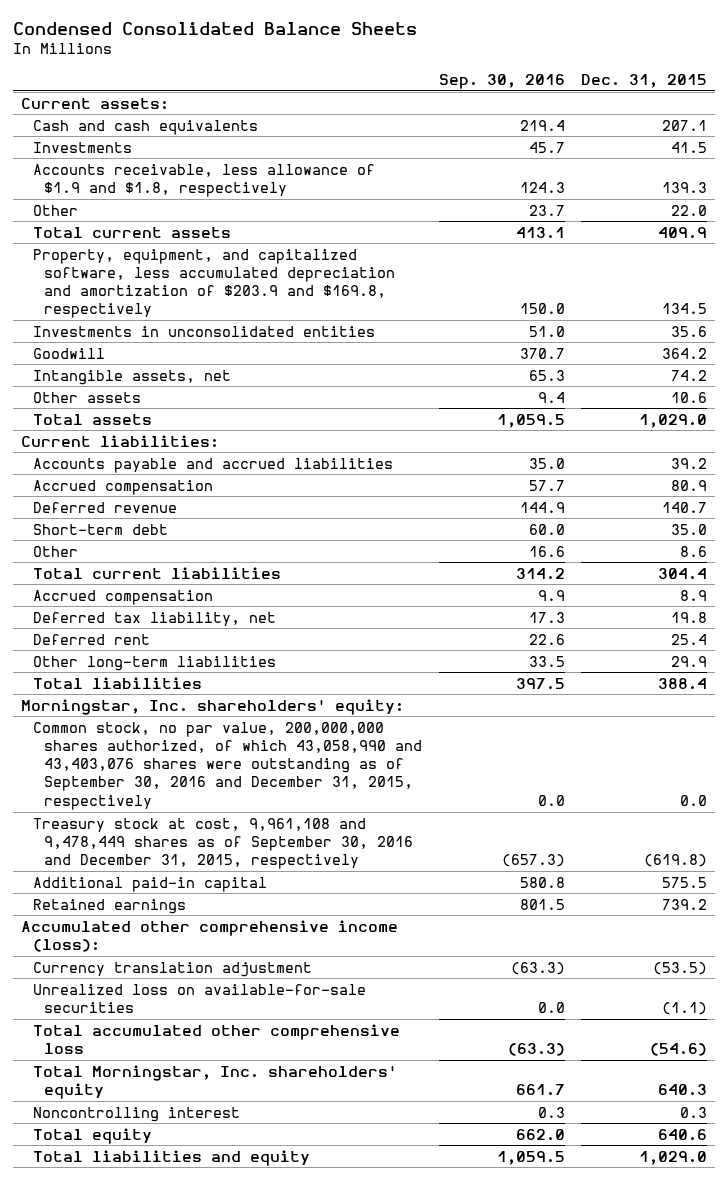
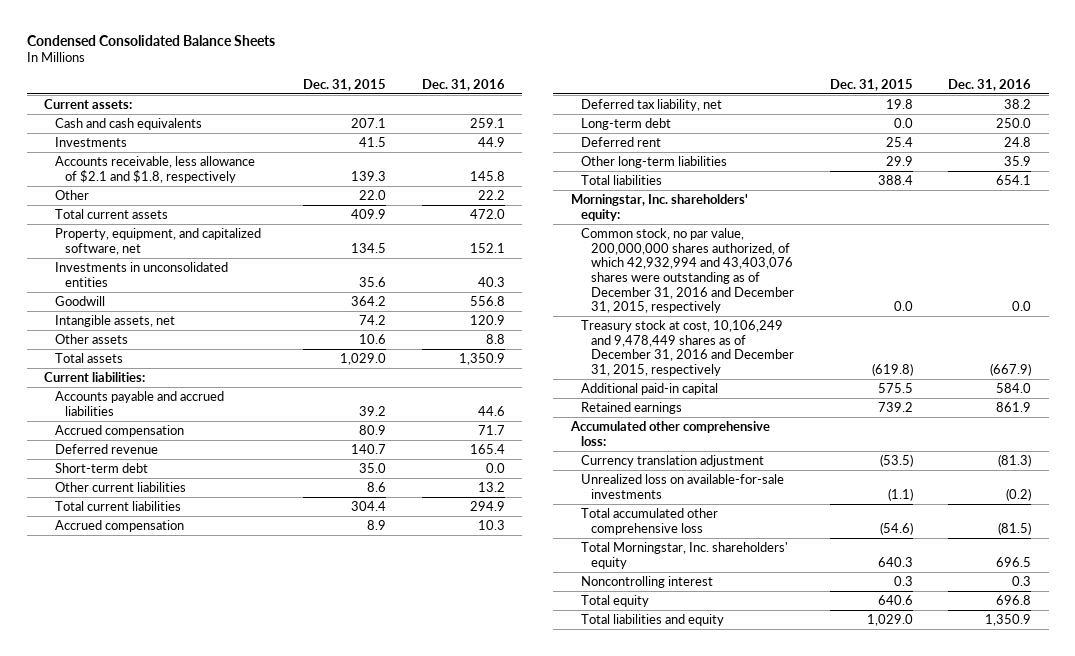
[438,74,565,90] Sep. 30, 2016 -> none
none -> [421,78,505,91] Dec. 31, 2016
[32,163,375,197] Accounts receivable, less allowance of $1.9 and $1.8, respectively -> [54,155,255,183] Accounts receivable, less allowance of $2.1 and $1.8, respectively
[32,248,396,319] Property, equipment, and capitalized software, less accumulated depreciation and amortization of $203.9 and $169.8, respectively -> [54,227,261,255] Property, equipment, and capitalized software, net
[32,545,78,557] Other -> [54,481,186,492] Other current liabilities
none -> [581,117,672,130] Long-term debt
[32,721,423,810] Common stock, no par value, 200,000,000 shares authorized, of which 43,058,990 and 43,403,076 shares were outstanding as of September 30, 2016 and December 31, 2015, respectively -> [581,227,795,314] Common stock, no par value, 200,000,000 shares authorized, of which 42,932,994 and 43,403,076 shares were outstanding as of December 31, 2016 and December 31, 2015, respectively
[32,817,414,870] Treasury stock at cost, 9,961,108 and 9,478,449 shares as of September 30, 2016 and December 31, 2015, respectively -> [581,319,795,377] Treasury stock at cost, 10,106,249 and 9,478,449 shares as of December 31, 2016 and December 31, 2015, respectively
[20,919,398,952] Accumulated other comprehensive income (loss): -> [569,420,770,446] Accumulated other comprehensive loss:
[32,983,366,1013] Unrealized loss on available-for-sale securities -> [581,473,785,499] Unrealized loss on available-for-sale investments

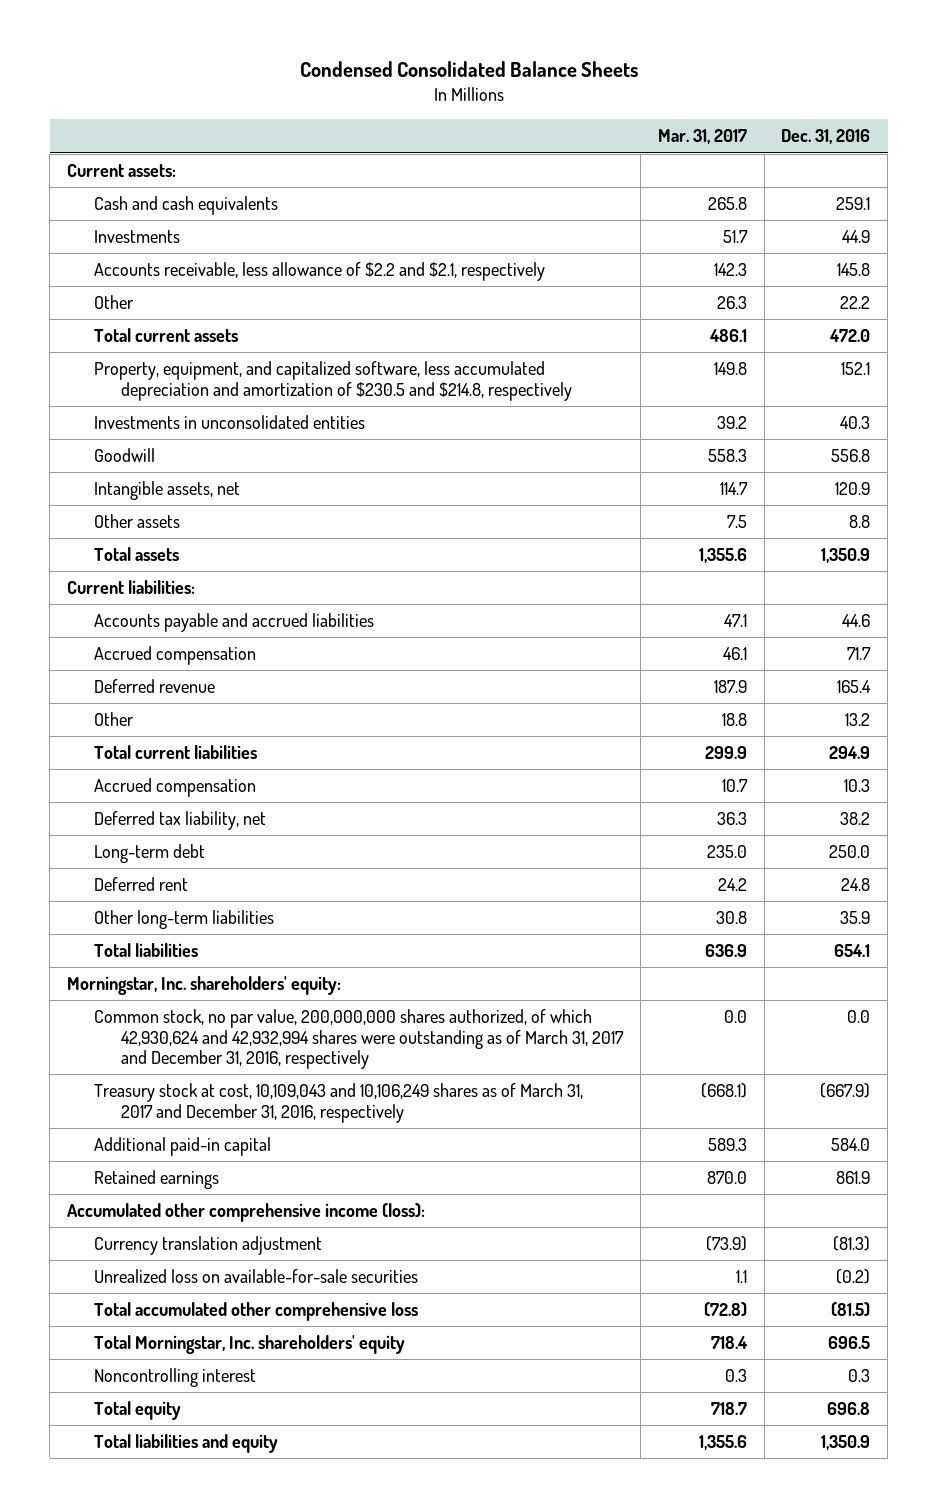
[303,78,387,91] Dec. 31, 2015 -> none
none -> [657,129,747,145] Mar. 31, 2017
[54,155,255,183] Accounts receivable, less allowance of $2.1 and $1.8, respectively -> [94,262,546,282] Accounts receivable, less allowance of $2.2 and $2.1, respectively
[54,227,261,255] Property, equipment, and capitalized software, net -> [94,361,573,401] Property, equipment, and capitalized software, less accumulated depreciation and amortization of $230.5 and $214.8, respectively
[54,462,148,473] Short-term debt -> none
[54,481,186,492] Other current liabilities -> [94,712,135,727] Other
[581,227,795,314] Common stock, no par value, 200,000,000 shares authorized, of which 42,932,994 and 43,403,076 shares were outstanding as of December 31, 2016 and December 31, 2015, respectively -> [94,1009,625,1070] Common stock, no par value, 200,000,000 shares authorized, of which 42,930,624 and 42,932,994 shares were outstanding as of March 31, 2017 and December 31, 2016, respectively
[581,319,795,377] Treasury stock at cost, 10,106,249 and 9,478,449 shares as of December 31, 2016 and December 31, 2015, respectively -> [94,1083,584,1123] Treasury stock at cost, 10,109,043 and 10,106,249 shares as of March 31, 2017 and December 31, 2016, respectively
[569,420,770,446] Accumulated other comprehensive loss: -> [67,1203,426,1223] Accumulated other comprehensive income (loss):
[581,473,785,499] Unrealized loss on available-for-sale investments -> [94,1269,419,1284] Unrealized loss on available-for-sale securities

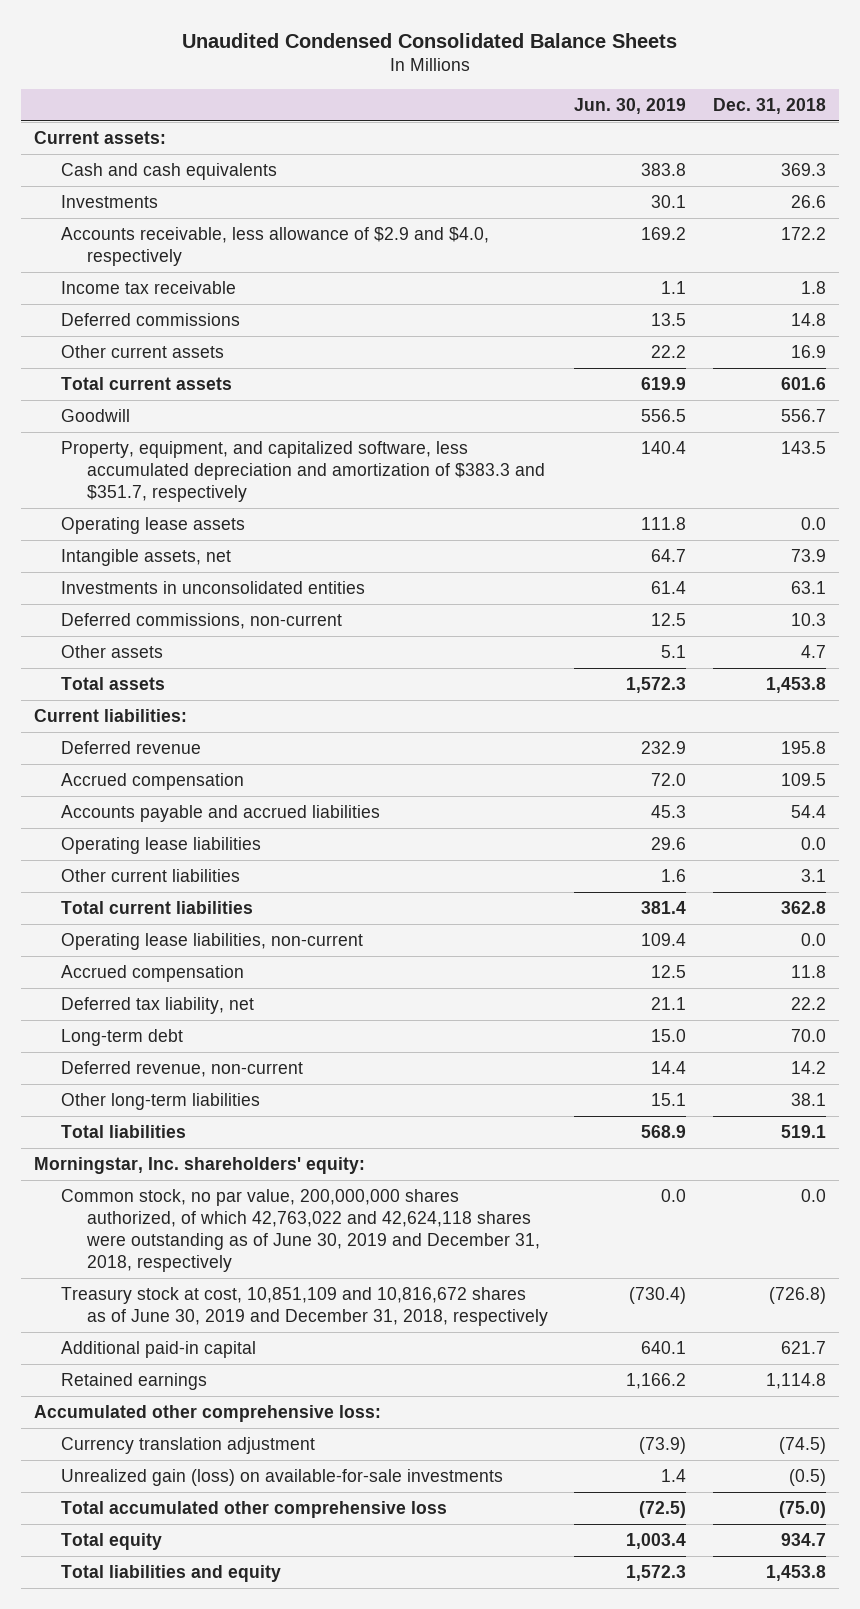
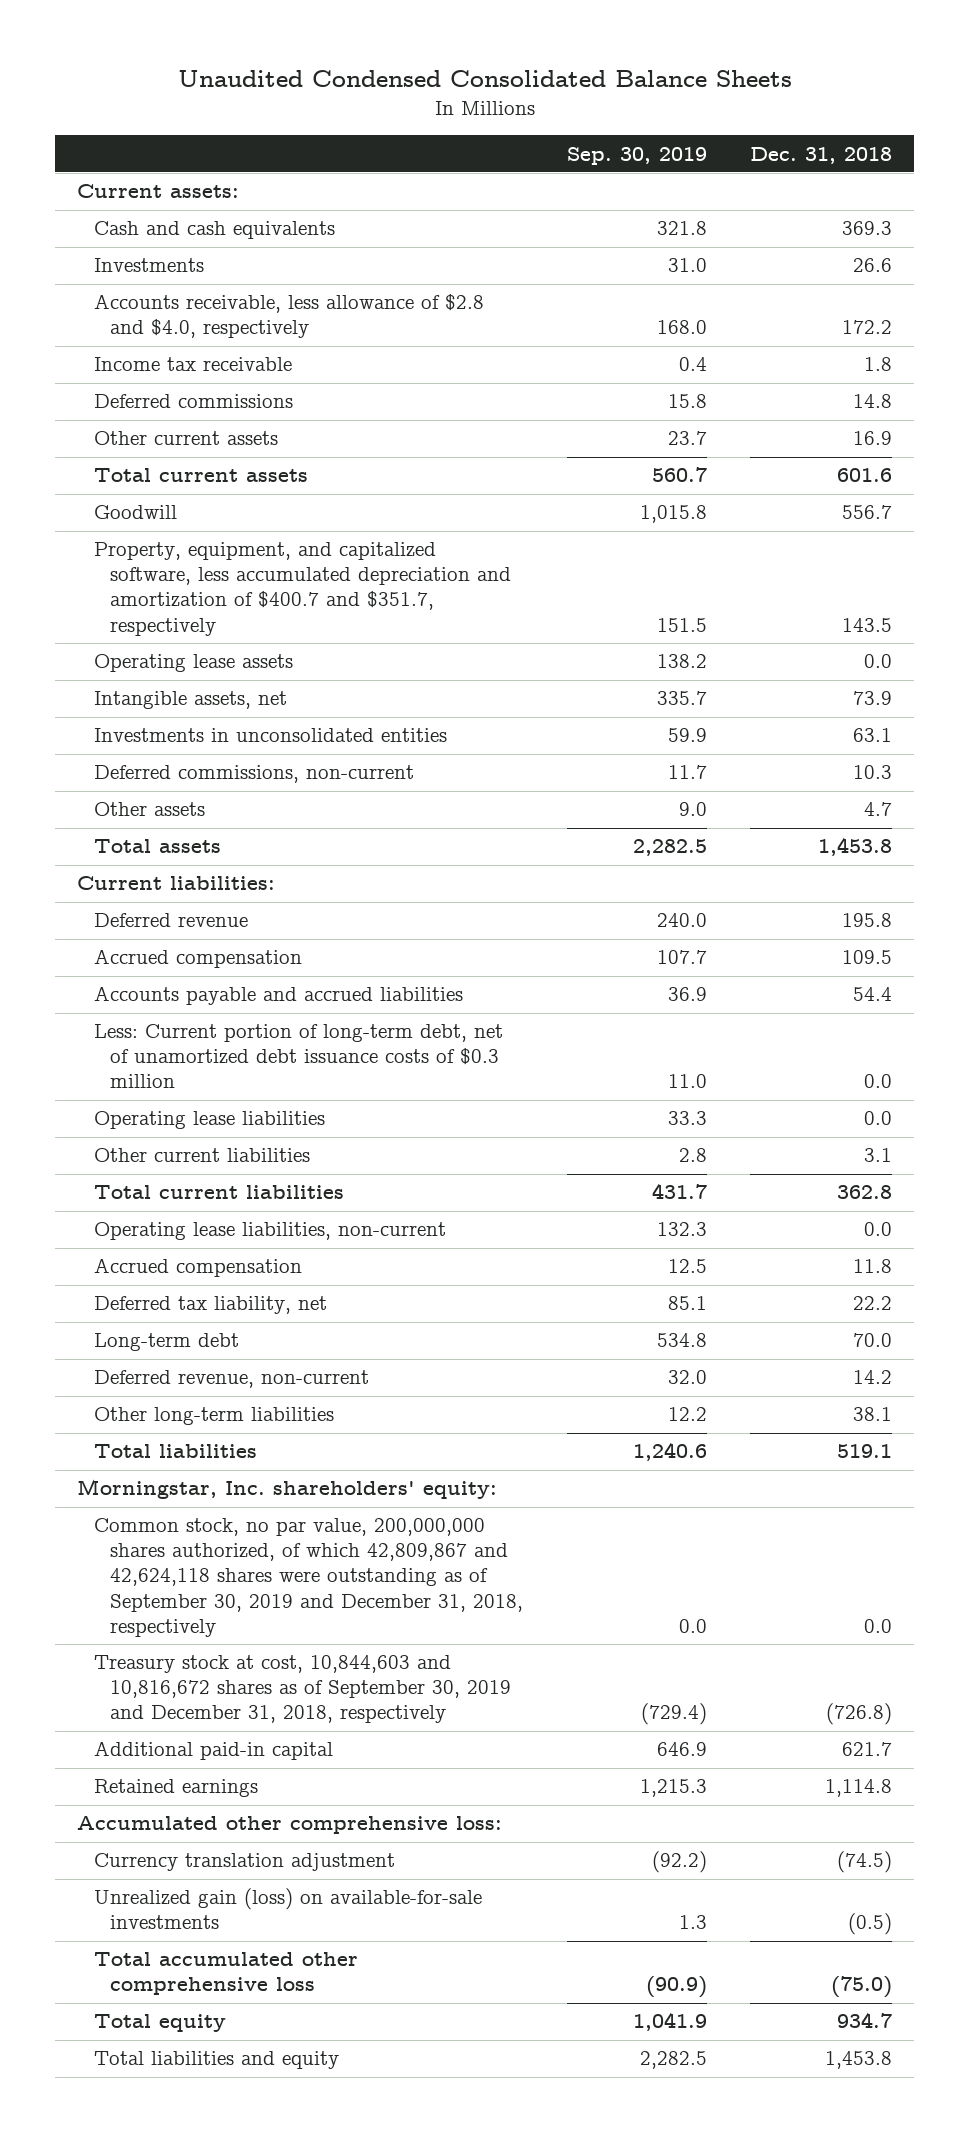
[574,97,687,114] Jun. 30, 2019 -> none
none -> [566,146,707,165] Sep. 30, 2019
[60,227,489,266] Accounts receivable, less allowance of $2.9 and $4.0, respectively -> [93,294,484,339] Accounts receivable, less allowance of $2.8 and $4.0, respectively
[60,441,546,502] Property, equipment, and capitalized software, less accumulated depreciation and amortization of $383.3 and $351.7, respectively -> [93,542,511,636] Property, equipment, and capitalized software, less accumulated depreciation and amortization of $400.7 and $351.7, respectively
none -> [93,1024,503,1089] Less: Current portion of long-term debt, net of unamortized debt issuance costs of $0.3 million
[60,1189,541,1272] Common stock, no par value, 200,000,000 shares authorized, of which 42,763,022 and 42,624,118 shares were outstanding as of June 30, 2019 and December 31, 2018, respectively -> [93,1518,523,1637] Common stock, no par value, 200,000,000 shares authorized, of which 42,809,867 and 42,624,118 shares were outstanding as of September 30, 2019 and December 31, 2018, respectively
[60,1287,549,1326] Treasury stock at cost, 10,851,109 and 10,816,672 shares as of June 30, 2019 and December 31, 2018, respectively -> [93,1655,511,1724] Treasury stock at cost, 10,844,603 and 10,816,672 shares as of September 30, 2019 and December 31, 2018, respectively

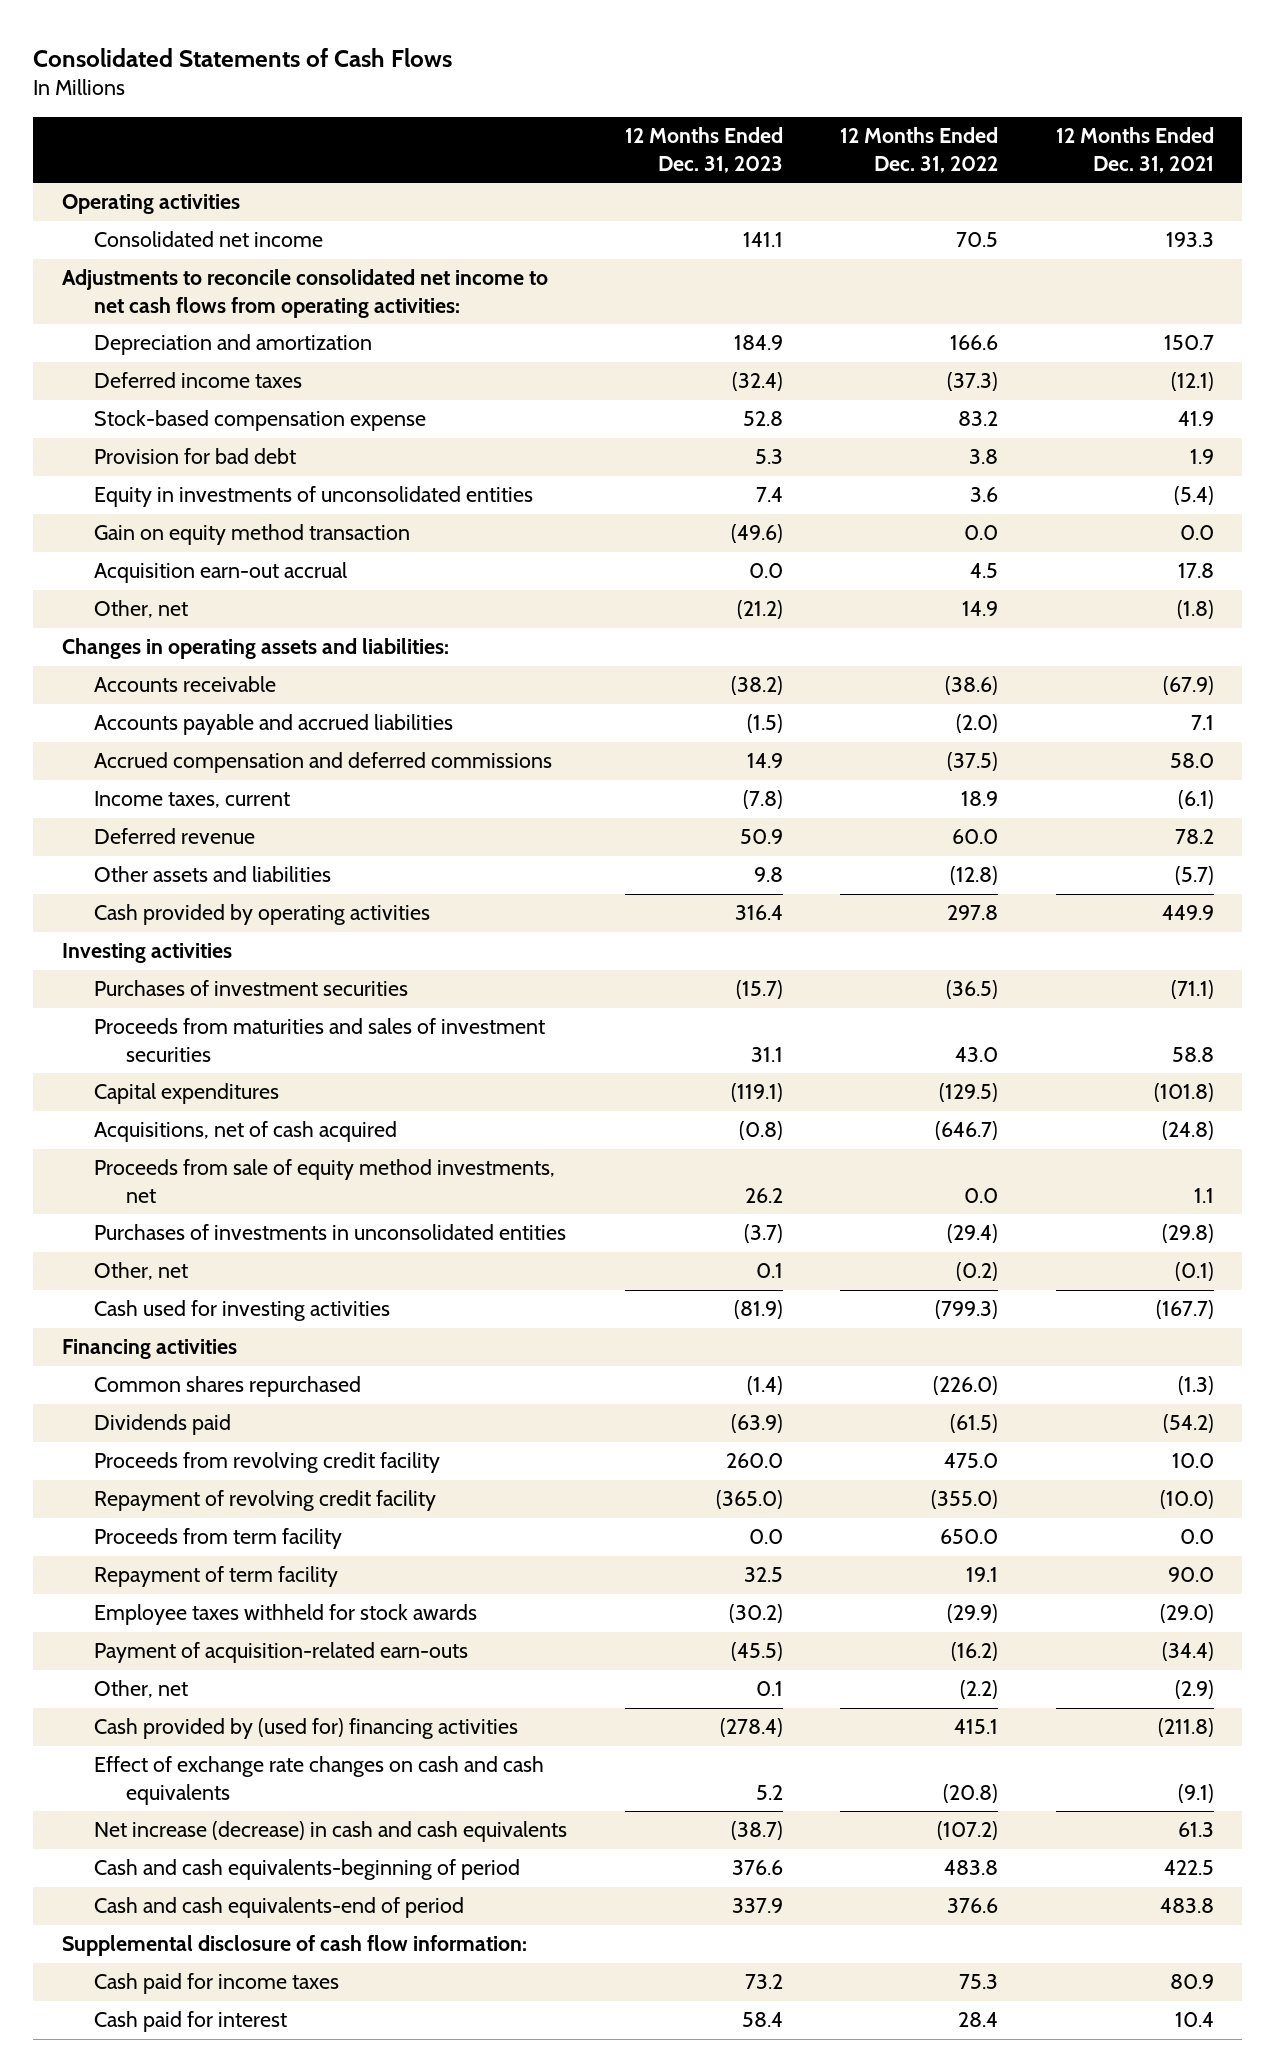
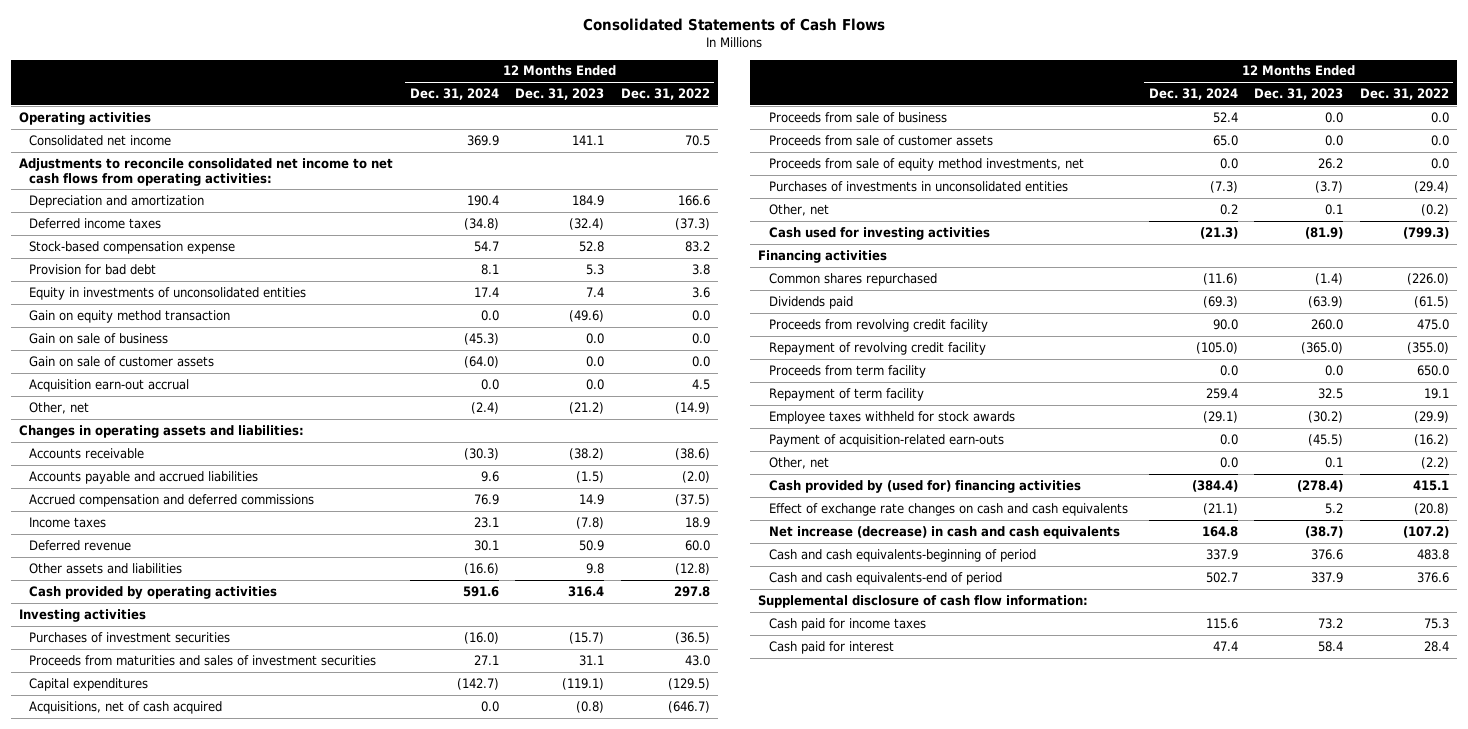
[1055,127,1214,173] 12 Months Ended Dec. 31, 2021 -> none
none -> [409,88,499,101] Dec. 31, 2024
none -> [29,332,169,344] Gain on sale of business
none -> [29,355,215,367] Gain on sale of customer assets
[962,601,999,617] 14.9 -> [674,401,710,414] (14.9)
[94,791,291,809] Income taxes, current -> [29,516,107,528] Income taxes
none -> [768,111,947,123] Proceeds from sale of business
none -> [768,134,993,146] Proceeds from sale of customer assets

